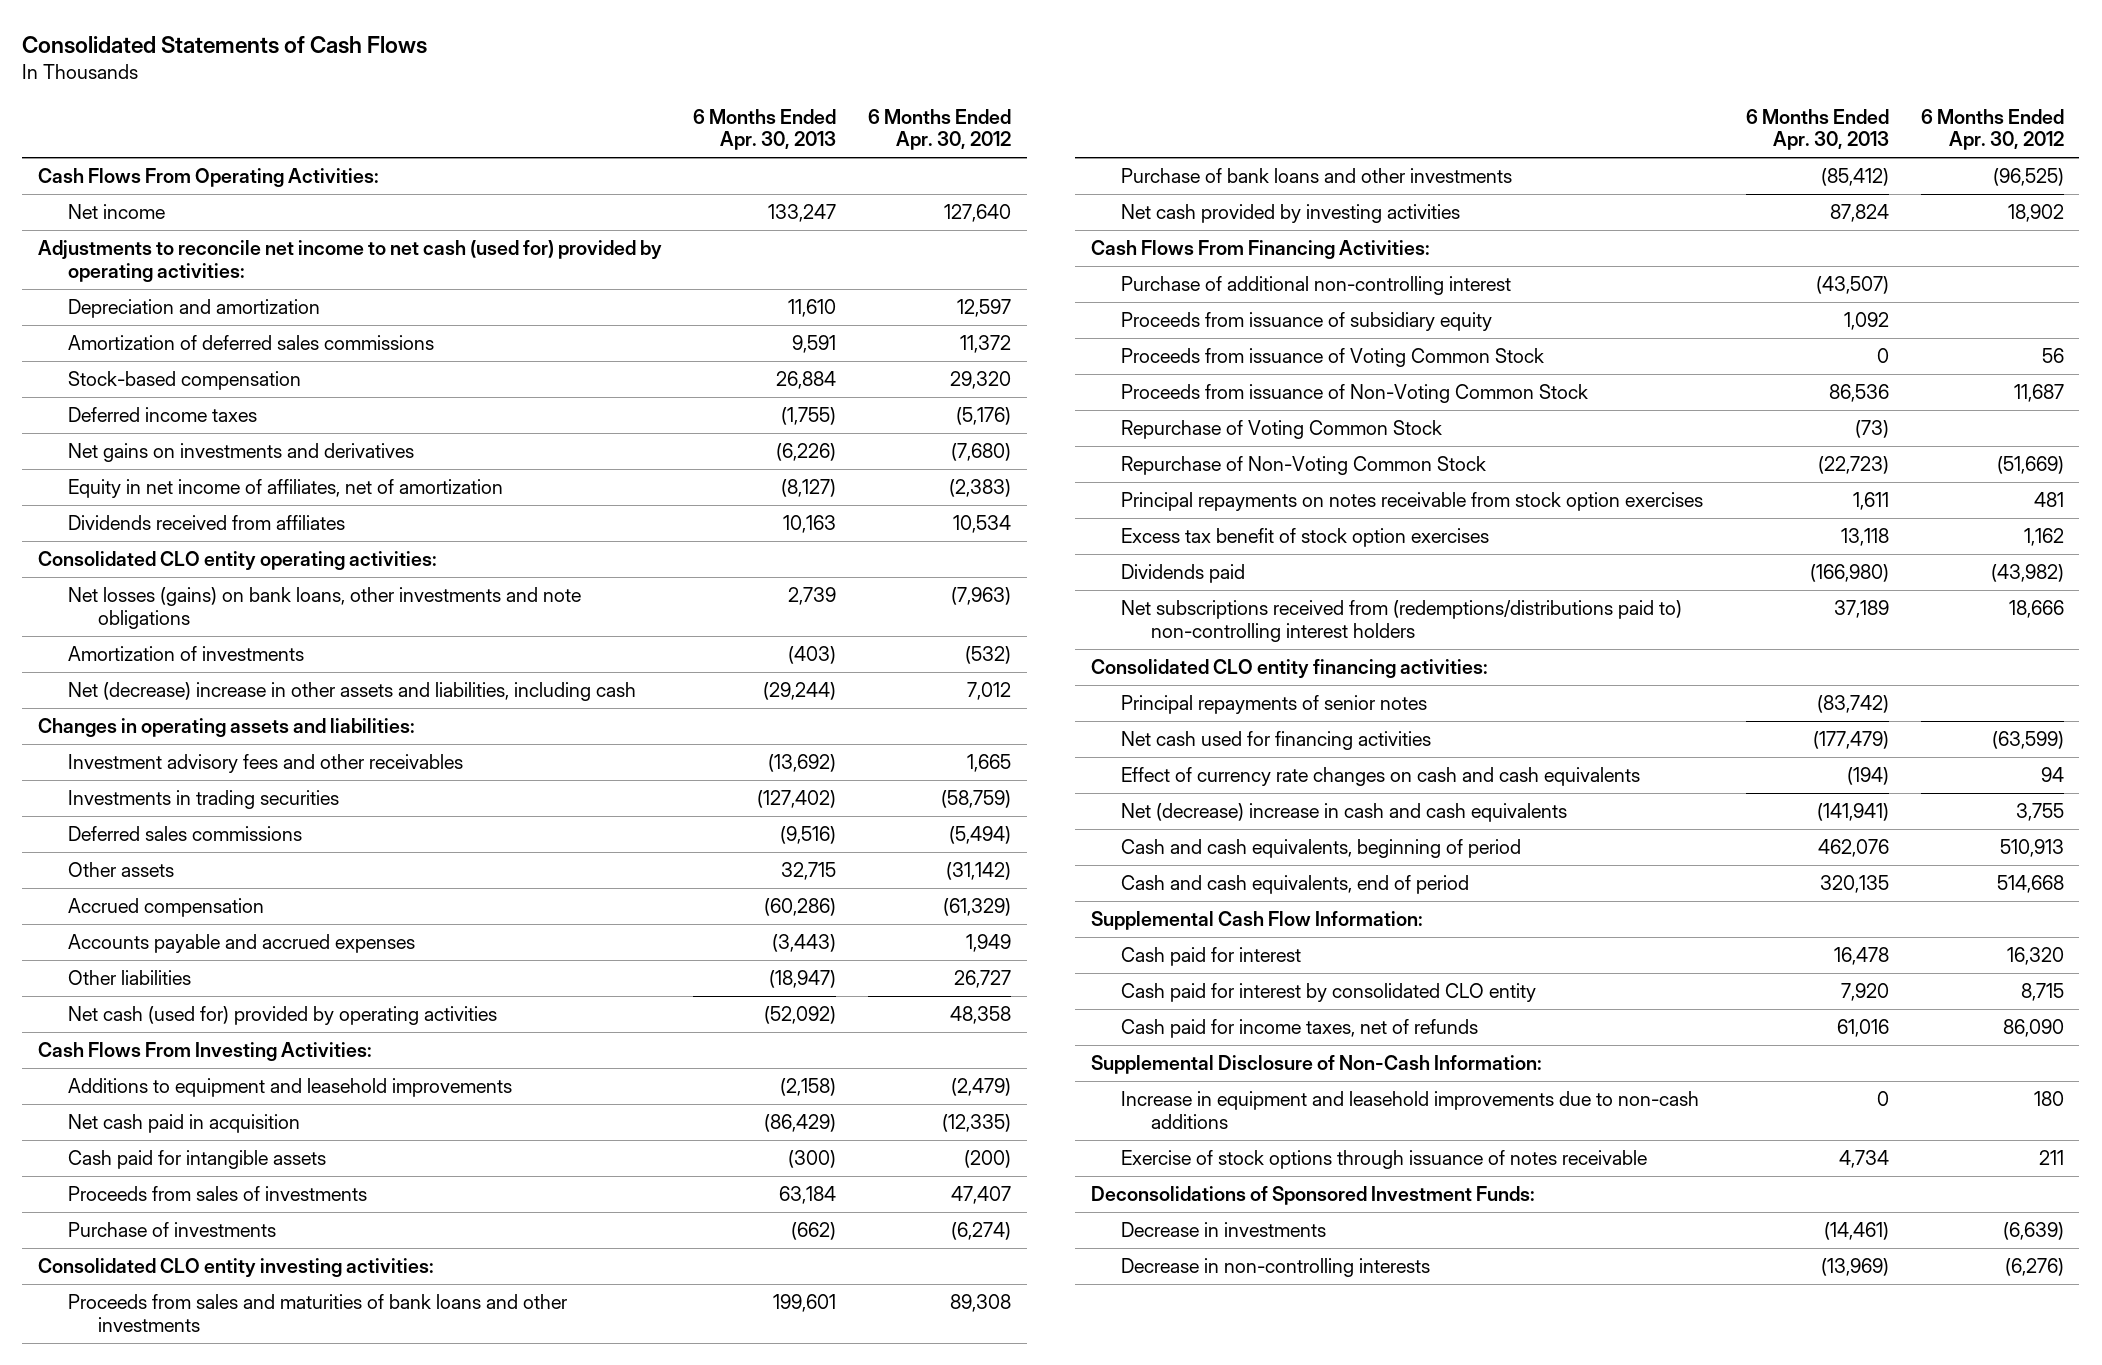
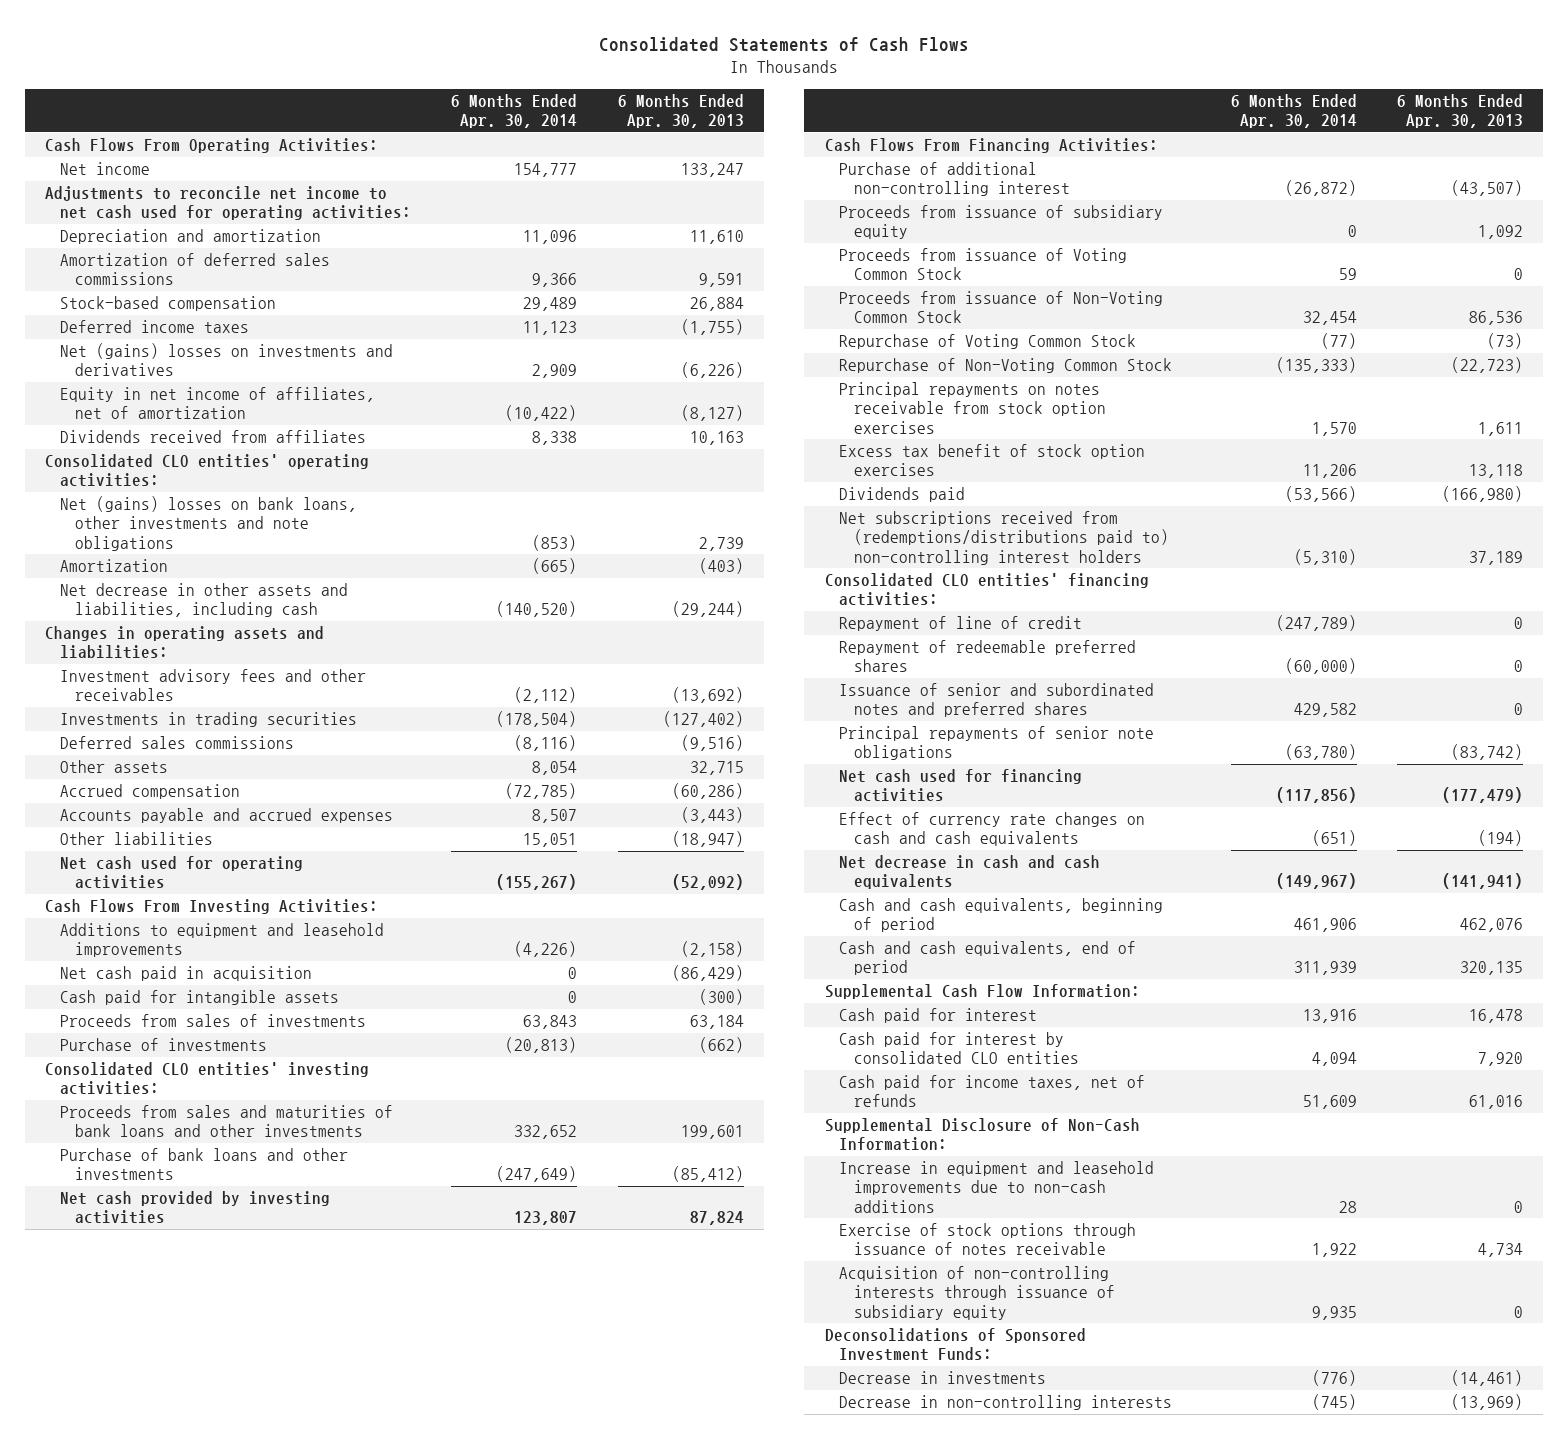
[867,108,1011,151] 6 Months Ended Apr. 30, 2012 -> none
none -> [451,93,578,129] 6 Months Ended Apr. 30, 2014
[38,240,663,283] Adjustments to reconcile net income to net cash (used for) provided by operating activities: -> [45,186,411,221] Adjustments to reconcile net income to net cash used for operating activities:
[68,443,415,463] Net gains on investments and derivatives -> [59,343,393,377] Net (gains) losses on investments and derivatives
[38,551,438,571] Consolidated CLO entity operating activities: -> [45,454,370,488] Consolidated CLO entities' operating activities:
[68,587,582,630] Net losses (gains) on bank loans, other investments and note obligations -> [59,496,357,551] Net (gains) losses on bank loans, other investments and note obligations
[68,646,305,662] Amortization of investments -> [59,559,168,573] Amortization
[68,682,637,702] Net (decrease) increase in other assets and liabilities, including cash -> [59,583,348,618] Net decrease in other assets and liabilities, including cash
[68,1006,498,1026] Net cash (used for) provided by operating activities -> [59,856,303,890] Net cash used for operating activities
[38,1258,435,1278] Consolidated CLO entity investing activities: -> [45,1062,370,1096] Consolidated CLO entities' investing activities:
[1090,659,1488,679] Consolidated CLO entity financing activities: -> [824,573,1149,607] Consolidated CLO entities' financing activities:
none -> [839,616,1083,632] Repayment of line of credit
none -> [839,640,1137,673] Repayment of redeemable preferred shares
none -> [839,683,1155,718] Issuance of senior and subordinated notes and preferred shares
[1120,695,1427,715] Principal repayments of senior notes -> [839,726,1155,761] Principal repayments of senior note obligations
[1120,803,1567,823] Net (decrease) increase in cash and cash equivalents -> [839,855,1101,890] Net decrease in cash and cash equivalents
[1120,983,1536,1003] Cash paid for interest by consolidated CLO entity -> [839,1032,1079,1065] Cash paid for interest by consolidated CLO entities
none -> [839,1266,1115,1320] Acquisition of non-controlling interests through issuance of subsidiary equity

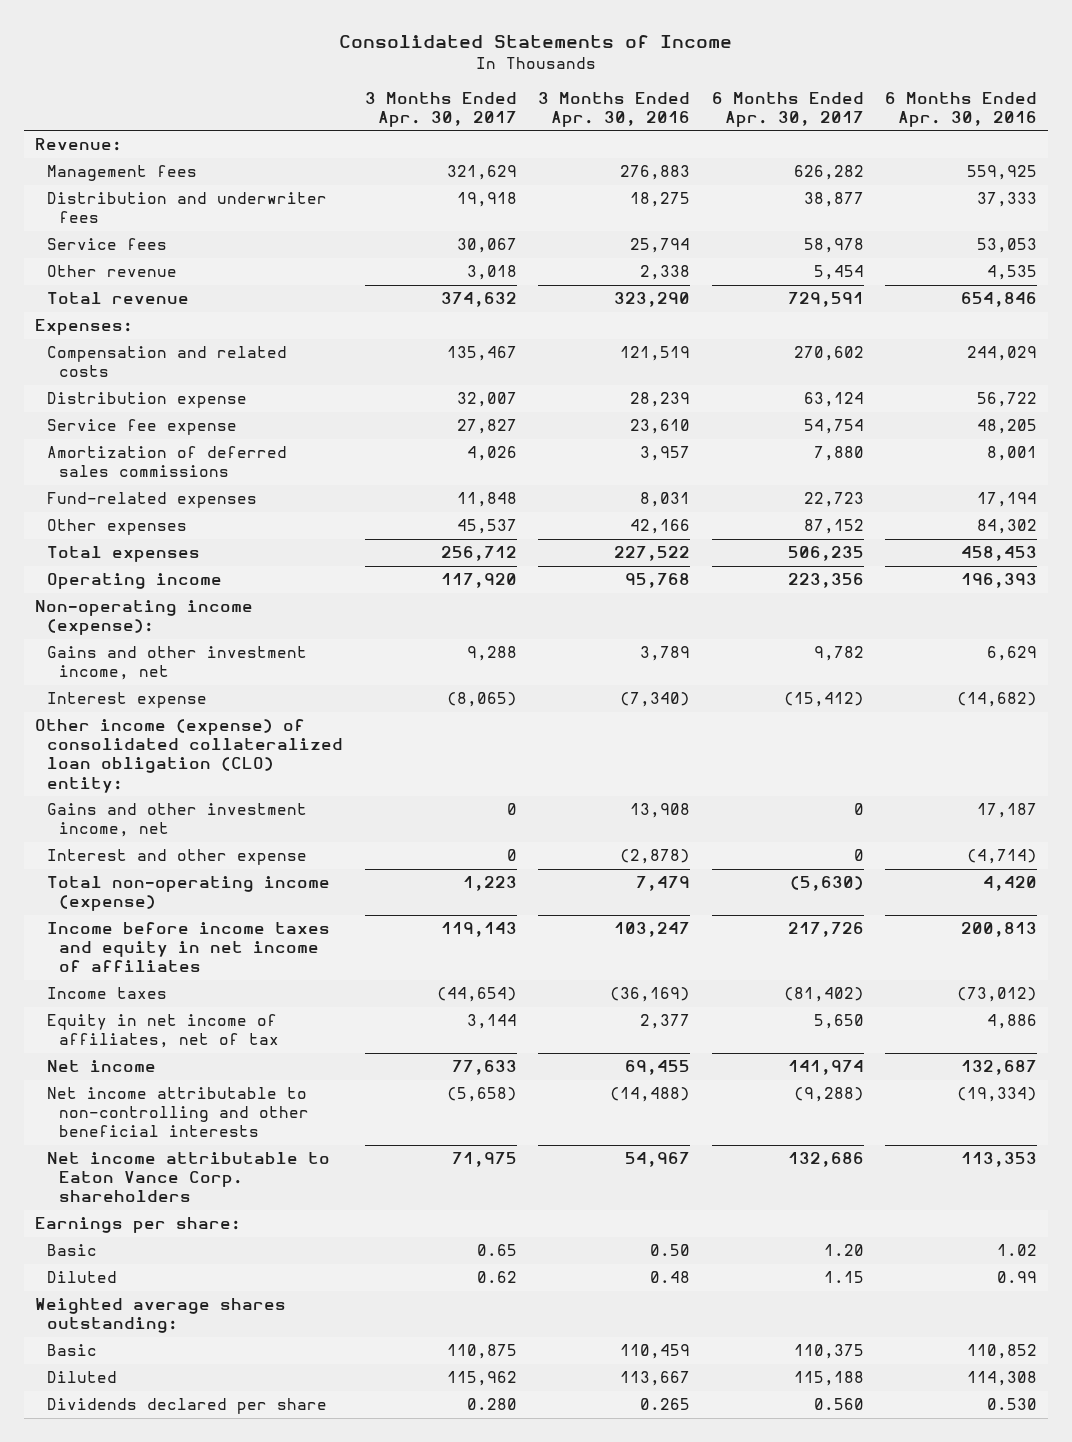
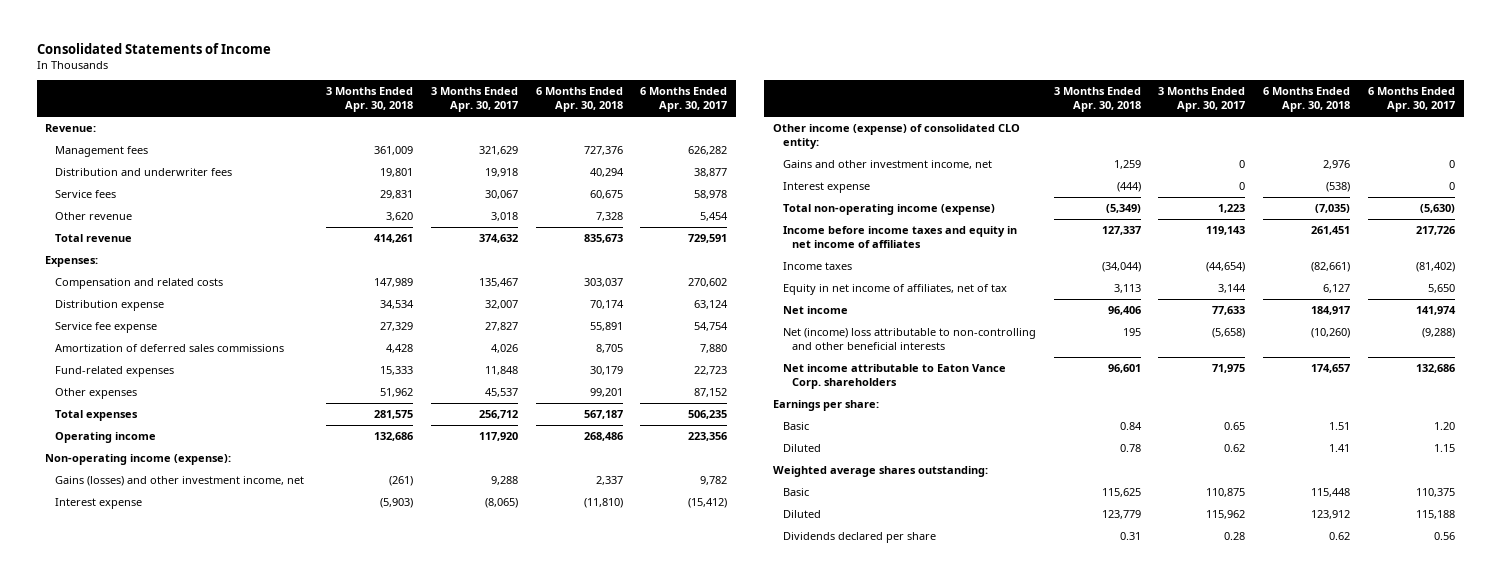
[538,91,691,127] 3 Months Ended Apr. 30, 2016 -> none
[885,91,1038,127] 6 Months Ended Apr. 30, 2016 -> none
none -> [325,87,413,113] 3 Months Ended Apr. 30, 2018
none -> [535,87,623,113] 6 Months Ended Apr. 30, 2018
[47,646,308,681] Gains and other investment income, net -> [54,476,304,487] Gains (losses) and other investment income, net
[35,719,344,793] Other income (expense) of consolidated collateralized loan obligation (CLO) entity: -> [773,124,1021,150] Other income (expense) of consolidated CLO entity:
[47,849,308,866] Interest and other expense -> [782,182,870,194] Interest expense
[47,1087,310,1138] Net income attributable to non-controlling and other beneficial interests -> [782,328,1036,351] Net (income) loss attributable to non-controlling and other beneficial interests
[466,1398,517,1411] 0.280 -> [1224,532,1246,541] 0.28
[813,1398,864,1411] 0.560 -> [1434,532,1456,541] 0.56

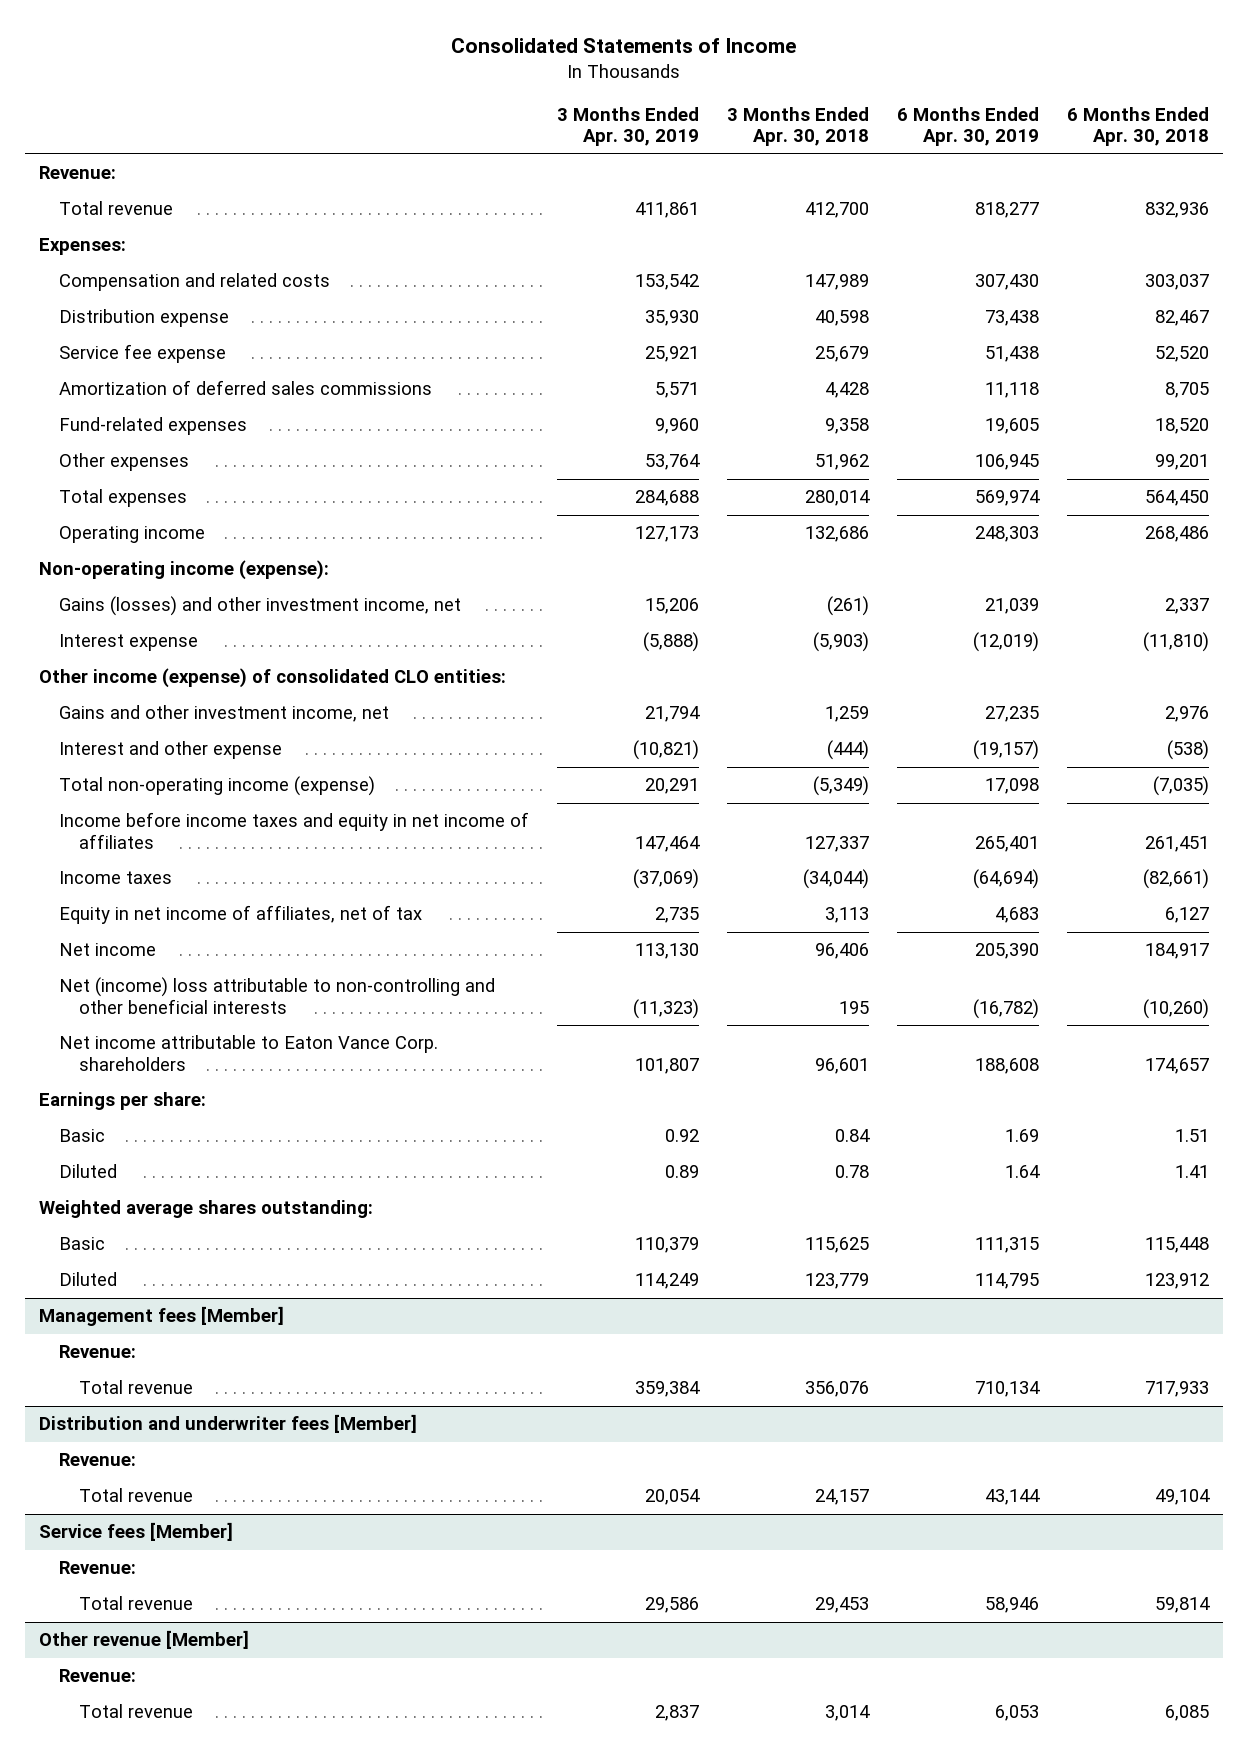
[430,87,518,113] 3 Months Ended Apr. 30, 2017 -> none
[640,87,728,113] 6 Months Ended Apr. 30, 2017 -> none
none -> [556,106,699,147] 3 Months Ended Apr. 30, 2019
none -> [896,106,1039,147] 6 Months Ended Apr. 30, 2019
[54,146,148,158] Management fees -> none
[54,168,232,177] Distribution and underwriter fees -> none
[54,190,116,199] Service fees -> none
[54,212,132,221] Other revenue -> none
[373,234,413,244] 414,261 -> [804,202,869,219] 412,700
[583,234,623,244] 835,673 -> [1144,202,1209,219] 832,936
[379,300,414,310] 34,534 -> [814,310,869,327] 40,598
[589,300,624,310] 70,174 -> [1154,310,1209,327] 82,467
[379,322,413,332] 27,329 -> [814,346,869,363] 25,679
[589,322,623,332] 55,891 -> [1154,346,1209,363] 52,520
[379,366,413,376] 15,333 -> [824,418,869,435] 9,358
[589,366,623,376] 30,179 -> [1154,418,1209,435] 18,520
[373,410,413,420] 281,575 -> [804,490,870,507] 280,014
[583,410,623,420] 567,187 -> [1144,490,1209,507] 564,450
[773,124,1021,150] Other income (expense) of consolidated CLO entity: -> [38,668,506,689] Other income (expense) of consolidated CLO entities:
[782,182,870,194] Interest expense -> [58,741,282,760] Interest and other expense
[782,532,936,544] Dividends declared per share -> none
none -> [38,1306,284,1327] Management fees [Member]
none -> [58,1345,136,1359] Revenue:
none -> [78,1380,193,1395] Total revenue
none -> [38,1414,417,1434] Distribution and underwriter fees [Member]
none -> [58,1453,136,1467] Revenue:
none -> [78,1488,193,1503] Total revenue
none -> [38,1522,233,1542] Service fees [Member]
none -> [58,1561,136,1575] Revenue:
none -> [78,1596,193,1611] Total revenue
none -> [38,1630,249,1650] Other revenue [Member]
none -> [58,1669,136,1683] Revenue:
none -> [78,1704,193,1719] Total revenue

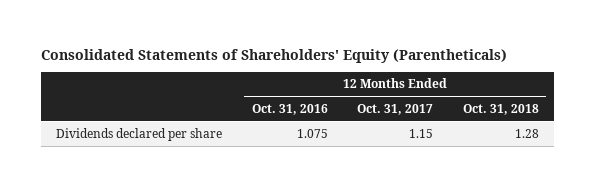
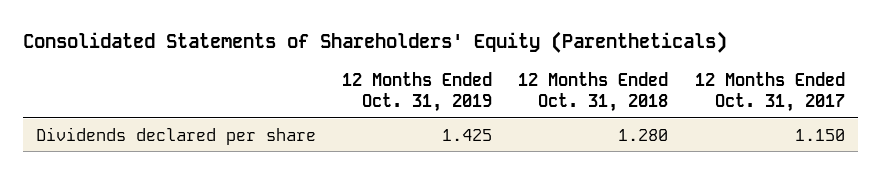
[251,103,328,115] Oct. 31, 2016 -> none
none -> [342,72,493,113] 12 Months Ended Oct. 31, 2019
[409,129,434,139] 1.15 -> [794,128,845,141] 1.150
[514,129,539,139] 1.28 -> [618,128,669,141] 1.280

